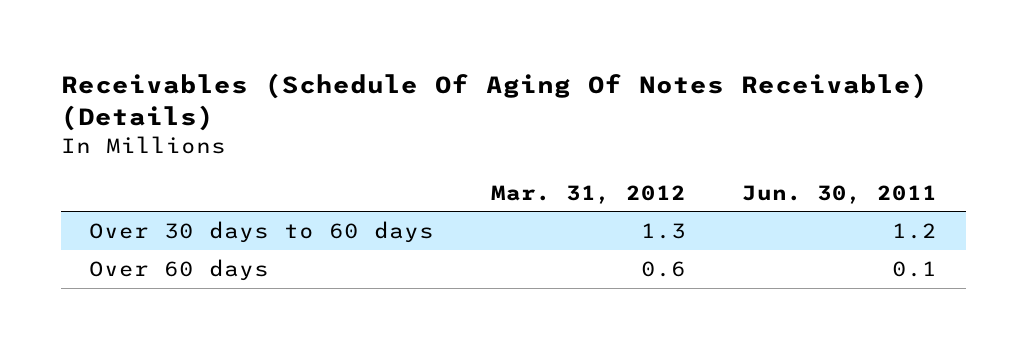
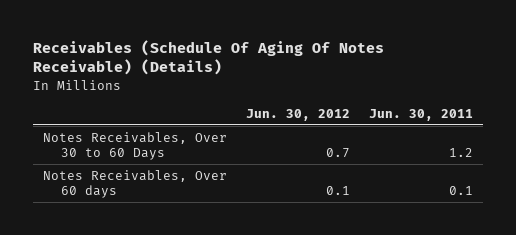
[490,184,686,204] Mar. 31, 2012 -> none
none -> [246,108,351,121] Jun. 30, 2012
[89,221,435,244] Over 30 days to 60 days -> [42,131,227,161] Notes Receivables, Over 30 to 60 Days
[89,259,270,282] Over 60 days -> [42,169,227,199] Notes Receivables, Over 60 days

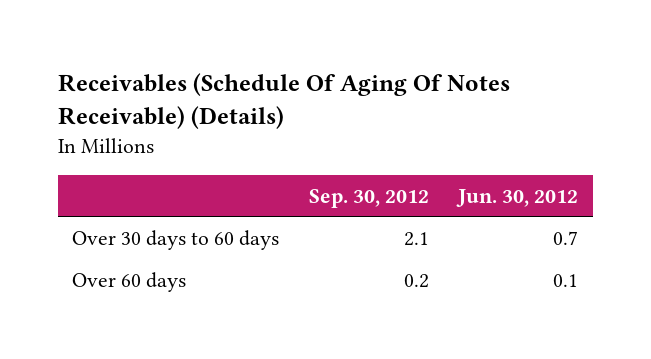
[369,108,474,121] Jun. 30, 2011 -> none
none -> [308,188,429,208] Sep. 30, 2012
[42,131,227,161] Notes Receivables, Over 30 to 60 Days -> [72,229,280,250] Over 30 days to 60 days
[42,169,227,199] Notes Receivables, Over 60 days -> [72,271,187,292] Over 60 days

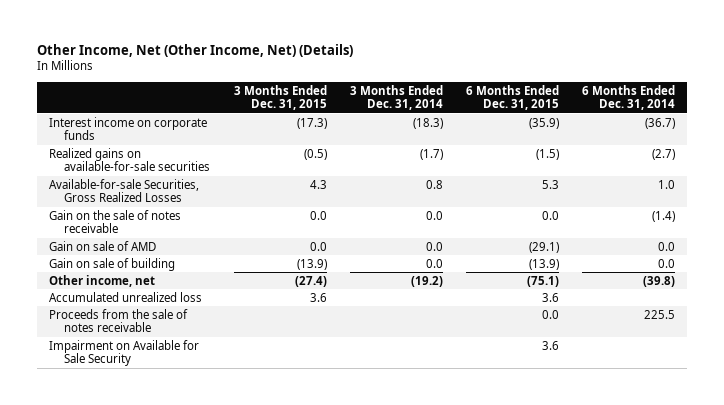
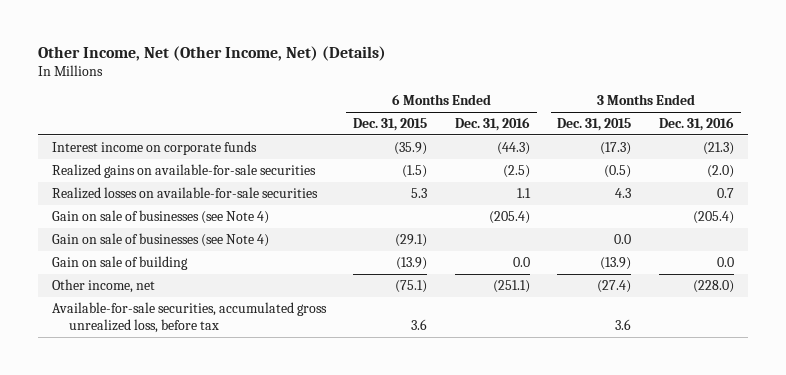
[349,84,443,111] 3 Months Ended Dec. 31, 2014 -> none
[582,84,676,111] 6 Months Ended Dec. 31, 2014 -> none
none -> [454,116,530,131] Dec. 31, 2016
none -> [659,116,735,131] Dec. 31, 2016
[48,209,181,234] Gain on the sale of notes receivable -> none
[48,178,199,203] Available-for-sale Securities, Gross Realized Losses -> [51,186,318,199] Realized losses on available-for-sale securities
none -> [51,209,269,224] Gain on sale of businesses (see Note 4)
[48,240,156,251] Gain on sale of AMD -> [51,232,269,247] Gain on sale of businesses (see Note 4)
[48,308,188,333] Proceeds from the sale of notes receivable -> none
[48,339,199,367] Impairment on Available for Sale Security -> none
[48,291,202,302] Accumulated unrealized loss -> [51,301,327,333] Available-for-sale securities, accumulated gross unrealized loss, before tax

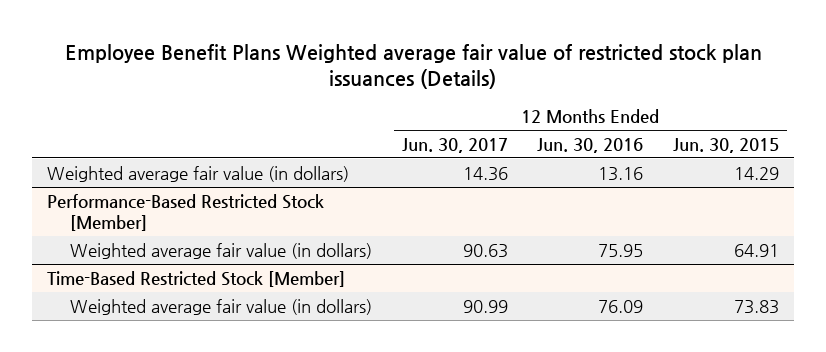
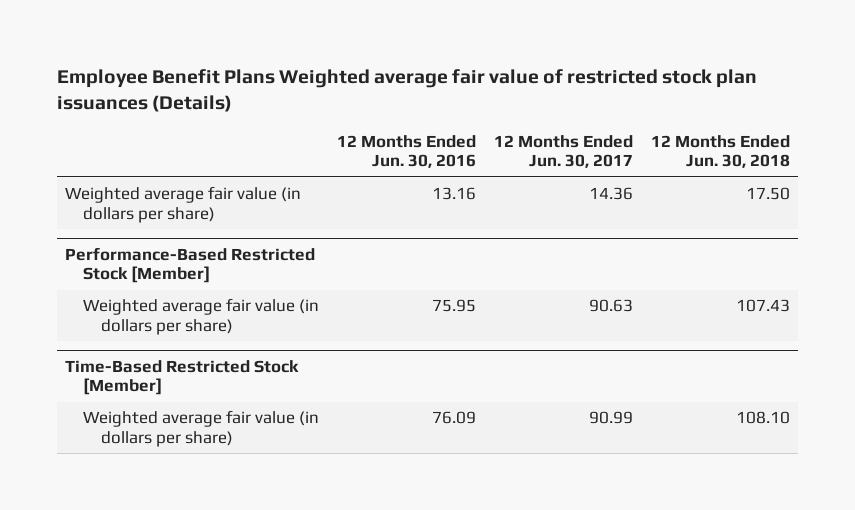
[673,137,780,153] Jun. 30, 2015 -> none
none -> [650,135,790,169] 12 Months Ended Jun. 30, 2018
[47,165,350,182] Weighted average fair value (in dollars) -> [65,186,302,223] Weighted average fair value (in dollars per share)
[70,242,373,259] Weighted average fair value (in dollars) -> [83,298,320,335] Weighted average fair value (in dollars per share)
[70,298,373,315] Weighted average fair value (in dollars) -> [83,410,320,447] Weighted average fair value (in dollars per share)

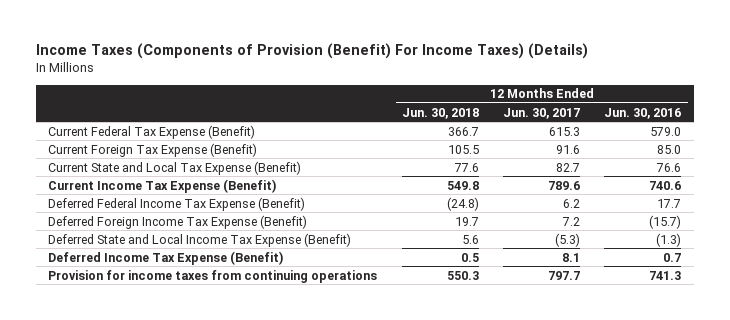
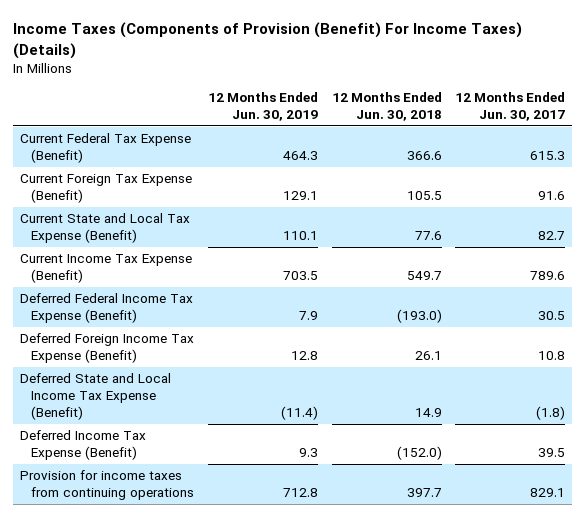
[604,107,682,119] Jun. 30, 2016 -> none
none -> [207,92,318,121] 12 Months Ended Jun. 30, 2019
[447,126,479,136] 366.7 -> [406,151,442,161] 366.6
[446,180,479,190] 549.8 -> [406,271,442,281] 549.7
[446,196,479,211] (24.8) -> [396,309,442,324] (193.0)
[563,198,581,208] 6.2 -> [538,311,566,321] 30.5
[454,216,479,226] 19.7 -> [414,351,442,361] 26.1
[562,216,581,226] 7.2 -> [538,351,566,361] 10.8
[461,234,479,244] 5.6 -> [414,408,442,418] 14.9
[555,232,581,247] (5.3) -> [536,406,566,421] (1.8)
[460,252,479,262] 0.5 -> [396,446,442,461] (152.0)
[562,252,581,262] 8.1 -> [538,448,566,458] 39.5
[446,270,479,280] 550.3 -> [406,488,442,498] 397.7
[548,270,581,280] 797.7 -> [530,488,566,498] 829.1

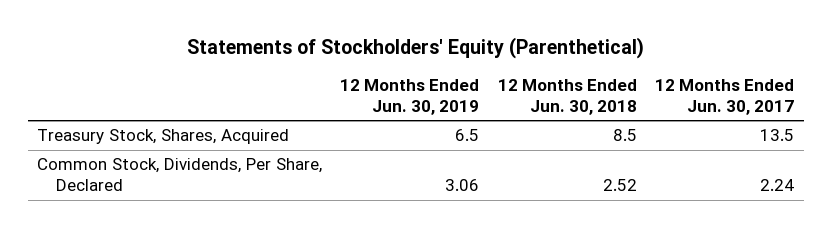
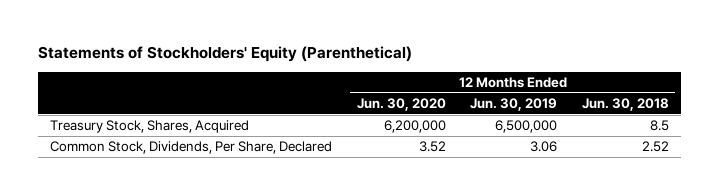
[655,78,795,115] 12 Months Ended Jun. 30, 2017 -> none
none -> [356,97,446,111] Jun. 30, 2020
[455,129,480,142] 6.5 -> [495,120,558,134] 6,500,000

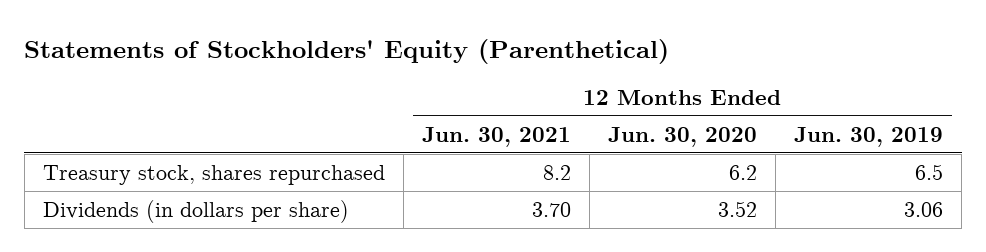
[581,97,669,111] Jun. 30, 2018 -> none
none -> [421,126,571,147] Jun. 30, 2021
[49,120,249,134] Treasury Stock, Shares, Acquired -> [42,164,385,185] Treasury stock, shares repurchased
[383,120,446,134] 6,200,000 -> [728,164,757,180] 6.2
[495,120,558,134] 6,500,000 -> [915,163,944,180] 6.5
[49,141,332,155] Common Stock, Dividends, Per Share, Declared -> [42,199,349,223] Dividends (in dollars per share)

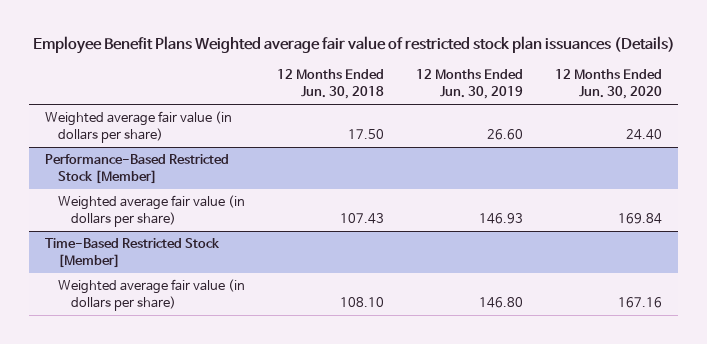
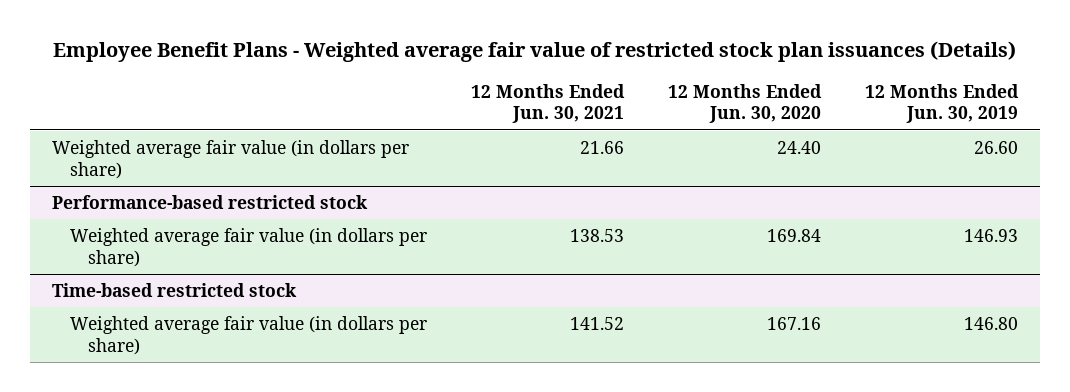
[32,35,675,54] Employee Benefit Plans Weighted average fair value of restricted stock plan issuances (Details) -> [53,41,1017,63] Employee Benefit Plans - Weighted average fair value of restricted stock plan issuances (Details)
[277,69,385,99] 12 Months Ended Jun. 30, 2018 -> none
none -> [471,83,626,124] 12 Months Ended Jun. 30, 2021
[44,154,229,185] Performance-Based Restricted Stock [Member] -> [52,194,369,209] Performance-based restricted stock
[44,238,220,269] Time-Based Restricted Stock [Member] -> [52,282,298,297] Time-based restricted stock

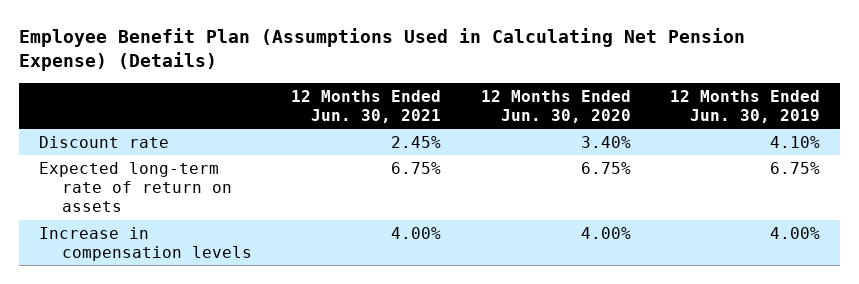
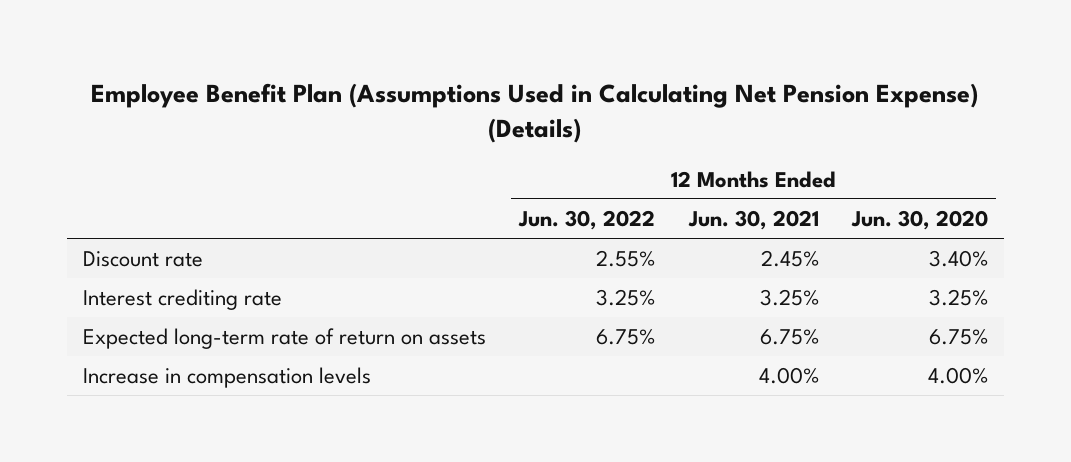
[670,89,821,123] 12 Months Ended Jun. 30, 2019 -> none
none -> [518,210,656,231] Jun. 30, 2022
none -> [83,289,283,311] Interest crediting rate

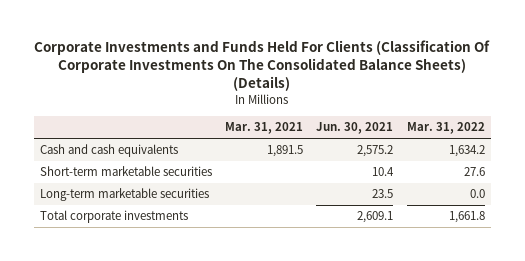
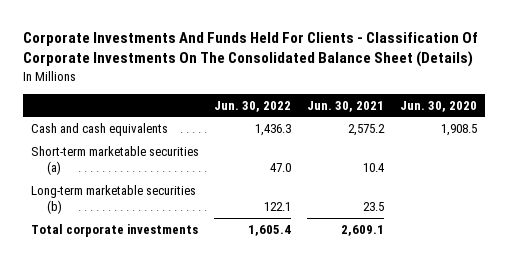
[34,39,491,92] Corporate Investments and Funds Held For Clients (Classification Of Corporate Investments On The Consolidated Balance Sheets) (Details) -> [22,32,478,68] Corporate Investments And Funds Held For Clients - Classification Of Corporate Investments On The Consolidated Balance Sheet (Details)
[225,122,304,135] Mar. 31, 2021 -> none
[406,122,485,135] Mar. 31, 2022 -> none
none -> [214,100,292,112] Jun. 30, 2022
none -> [399,100,477,112] Jun. 30, 2020
[40,166,213,177] Short-term marketable securities -> [30,145,199,176] Short-term marketable securities (a)
[40,188,210,202] Long-term marketable securities -> [30,184,196,215] Long-term marketable securities (b)

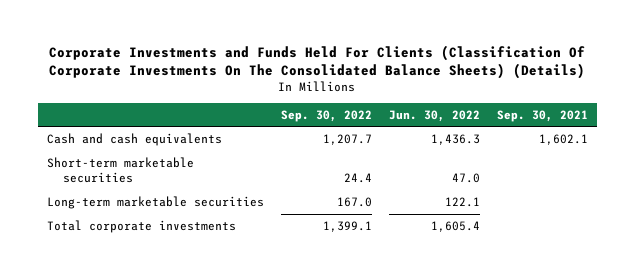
[22,32,478,68] Corporate Investments And Funds Held For Clients - Classification Of Corporate Investments On The Consolidated Balance Sheet (Details) -> [49,44,586,79] Corporate Investments and Funds Held For Clients (Classification Of Corporate Investments On The Consolidated Balance Sheets) (Details)
[307,100,385,112] Jun. 30, 2021 -> none
[399,100,477,112] Jun. 30, 2020 -> none
none -> [280,109,372,122] Sep. 30, 2022
none -> [497,109,589,122] Sep. 30, 2021
[30,145,199,176] Short-term marketable securities (a) -> [46,156,194,184] Short-term marketable securities
[30,184,196,215] Long-term marketable securities (b) -> [46,195,264,209] Long-term marketable securities

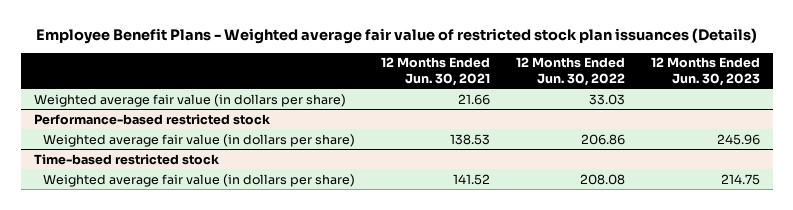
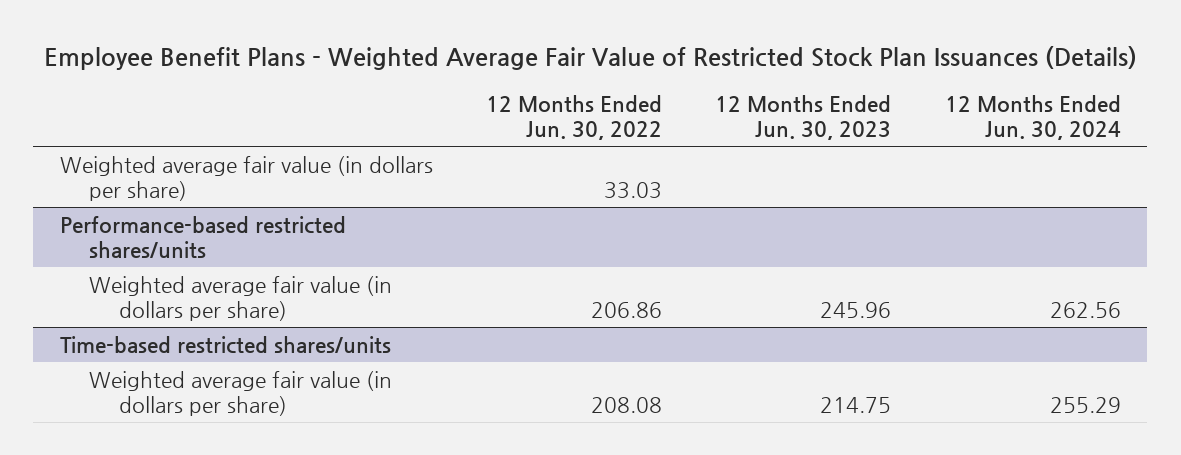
[35,28,757,45] Employee Benefit Plans - Weighted average fair value of restricted stock plan issuances (Details) -> [44,46,1138,71] Employee Benefit Plans - Weighted Average Fair Value of Restricted Stock Plan Issuances (Details)
[381,57,491,87] 12 Months Ended Jun. 30, 2021 -> none
none -> [944,94,1121,141] 12 Months Ended Jun. 30, 2024
[33,113,270,125] Performance-based restricted stock -> [59,215,346,258] Performance-based restricted shares/units
[33,153,219,165] Time-based restricted stock -> [59,335,391,354] Time-based restricted shares/units

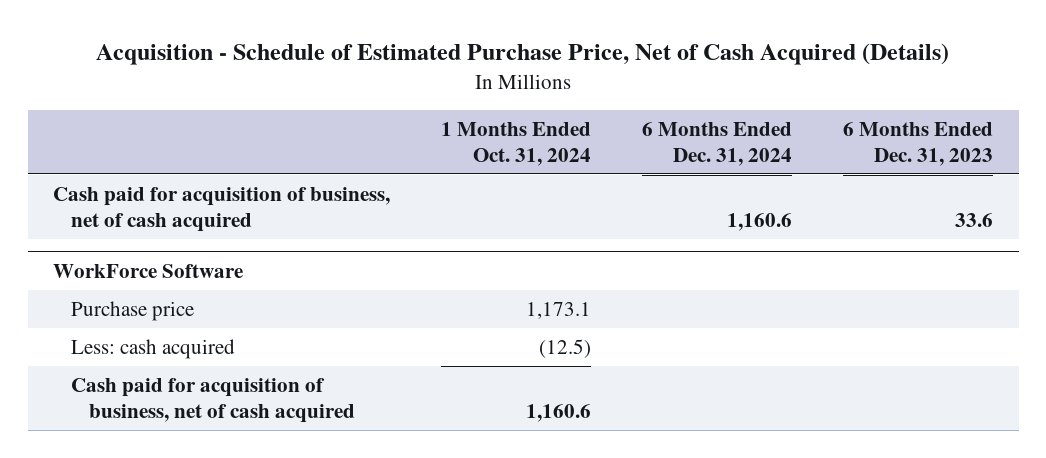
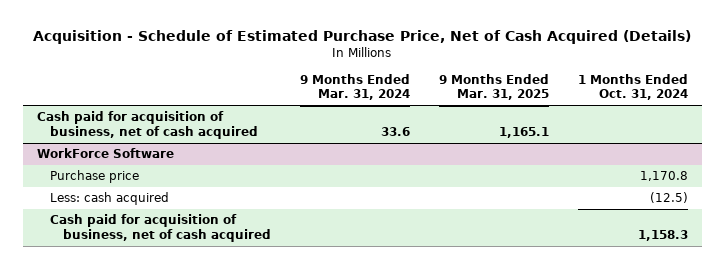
[642,121,793,166] 6 Months Ended Dec. 31, 2024 -> none
[843,121,994,166] 6 Months Ended Dec. 31, 2023 -> none
none -> [300,73,411,101] 9 Months Ended Mar. 31, 2024
none -> [438,73,549,101] 9 Months Ended Mar. 31, 2025
[526,301,592,319] 1,173.1 -> [639,171,688,182] 1,170.8
[526,403,592,422] 1,160.6 -> [637,229,688,241] 1,158.3

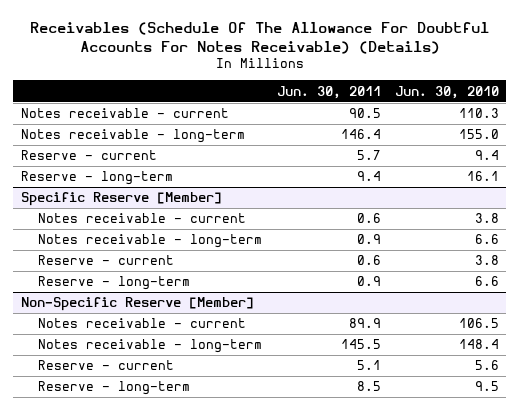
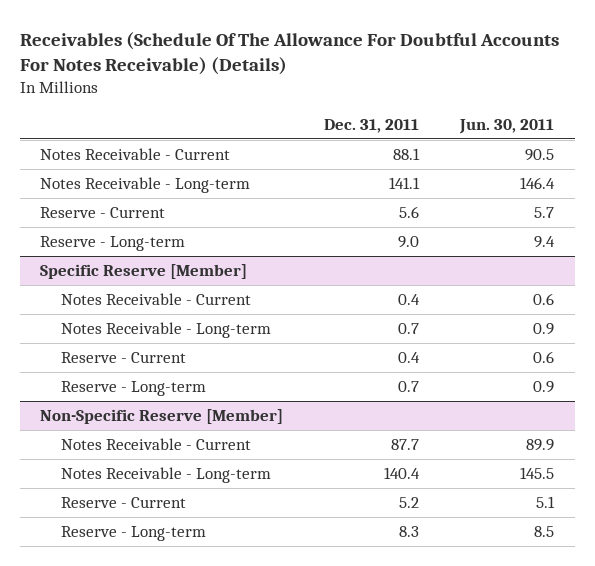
[395,85,500,99] Jun. 30, 2010 -> none
none -> [324,118,420,133] Dec. 31, 2011
[20,108,229,119] Notes receivable - current -> [40,148,231,161] Notes Receivable - Current
[20,129,245,144] Notes receivable - long-term -> [40,177,251,194] Notes Receivable - Long-term
[20,150,157,161] Reserve - current -> [40,207,166,219] Reserve - Current
[20,171,173,186] Reserve - long-term -> [40,236,186,252] Reserve - Long-term
[38,213,247,224] Notes receivable - current -> [61,293,252,306] Notes Receivable - Current
[38,234,263,249] Notes receivable - long-term -> [61,322,272,339] Notes Receivable - Long-term
[38,255,175,266] Reserve - current -> [61,352,187,364] Reserve - Current
[38,276,191,291] Reserve - long-term -> [61,381,207,397] Reserve - Long-term
[38,318,247,329] Notes receivable - current -> [61,438,252,451] Notes Receivable - Current
[38,339,263,354] Notes receivable - long-term -> [61,467,272,484] Notes Receivable - Long-term
[38,360,175,371] Reserve - current -> [61,497,187,509] Reserve - Current
[38,381,191,396] Reserve - long-term -> [61,526,207,542] Reserve - Long-term

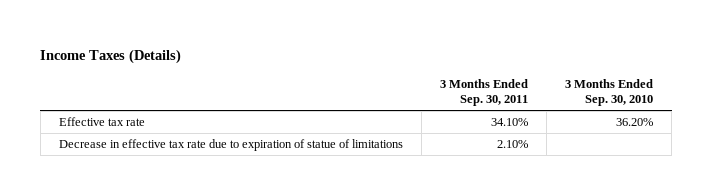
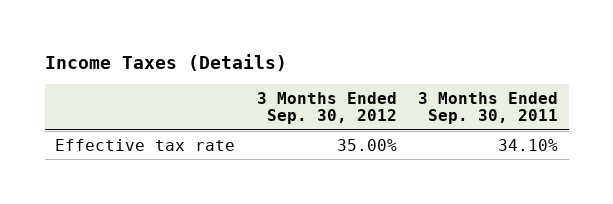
[565,78,654,107] 3 Months Ended Sep. 30, 2010 -> none
none -> [256,91,397,125] 3 Months Ended Sep. 30, 2012
[59,138,404,151] Decrease in effective tax rate due to expiration of statue of limitations -> none

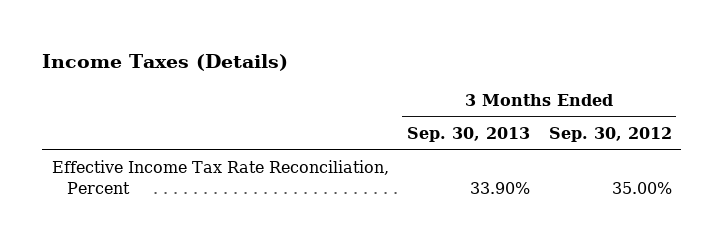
[417,91,558,125] 3 Months Ended Sep. 30, 2011 -> none
none -> [407,127,531,143] Sep. 30, 2013
[55,138,236,151] Effective tax rate -> [51,160,389,194] Effective Income Tax Rate Reconciliation, Percent

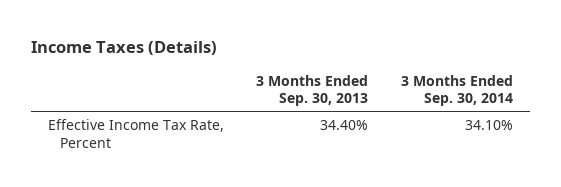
[548,127,672,143] Sep. 30, 2012 -> none
none -> [401,74,514,107] 3 Months Ended Sep. 30, 2014
[51,160,389,194] Effective Income Tax Rate Reconciliation, Percent -> [47,119,224,148] Effective Income Tax Rate, Percent
[470,181,531,194] 33.90% -> [320,120,369,131] 34.40%

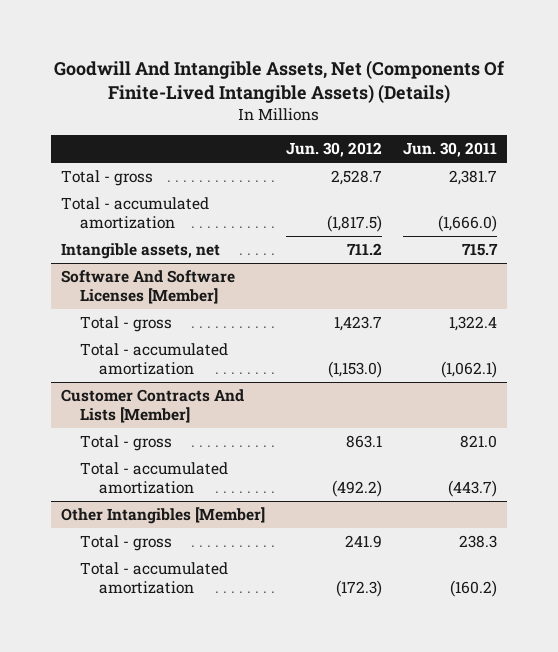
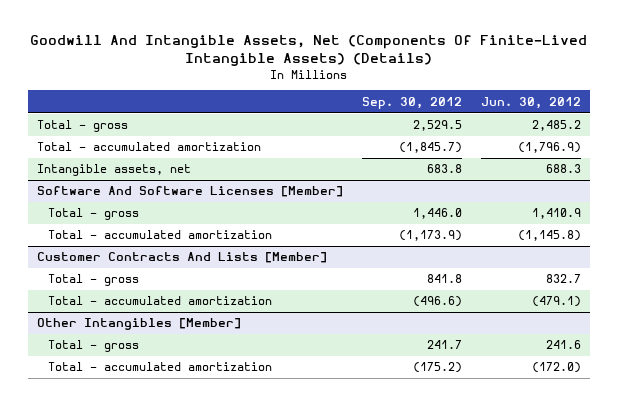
[402,142,497,158] Jun. 30, 2011 -> none
none -> [361,96,462,109] Sep. 30, 2012
[330,170,382,186] 2,528.7 -> [531,120,581,132] 2,485.2
[326,215,382,233] (1,817.5) -> [517,142,581,154] (1,796.9)
[346,243,382,256] 711.2 -> [545,164,581,174] 688.3
[333,316,382,332] 1,423.7 -> [531,208,581,220] 1,410.9
[327,361,382,379] (1,153.0) -> [517,230,581,242] (1,145.8)
[345,435,382,449] 863.1 -> [545,274,581,284] 832.7
[331,480,382,498] (492.2) -> [531,296,581,308] (479.1)
[344,535,382,549] 241.9 -> [545,340,581,350] 241.6
[335,580,382,598] (172.3) -> [531,362,581,374] (172.0)

